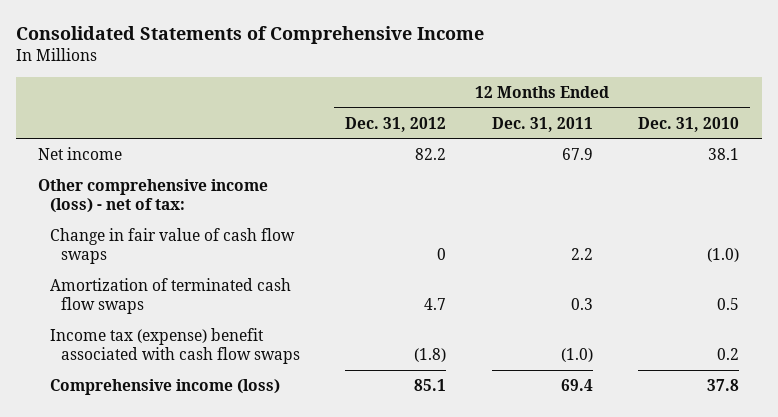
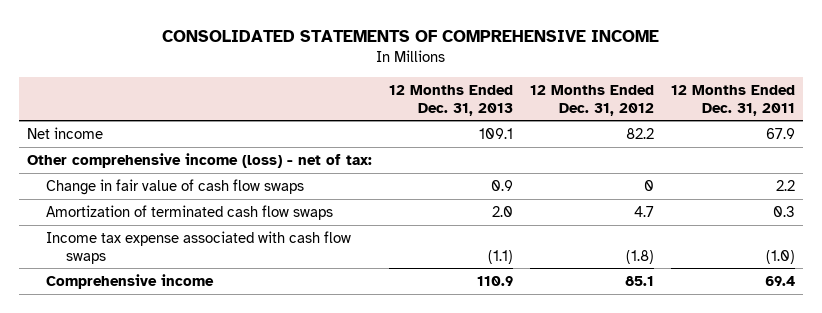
[15,26,484,45] Consolidated Statements of Comprehensive Income -> [162,29,660,42] CONSOLIDATED STATEMENTS OF COMPREHENSIVE INCOME
[638,116,740,132] Dec. 31, 2010 -> none
none -> [389,84,514,116] 12 Months Ended Dec. 31, 2013
[49,328,301,365] Income tax (expense) benefit associated with cash flow swaps -> [46,230,352,264] Income tax expense associated with cash flow swaps
[49,379,280,396] Comprehensive income (loss) -> [46,273,215,289] Comprehensive income

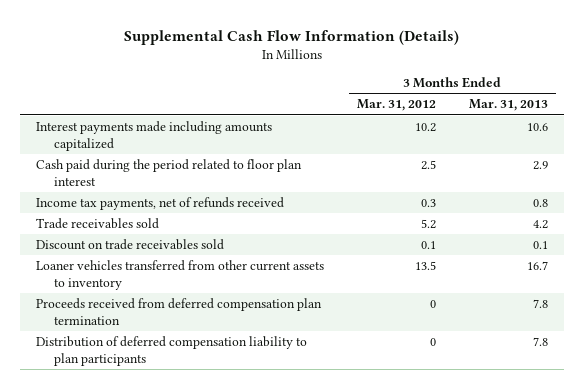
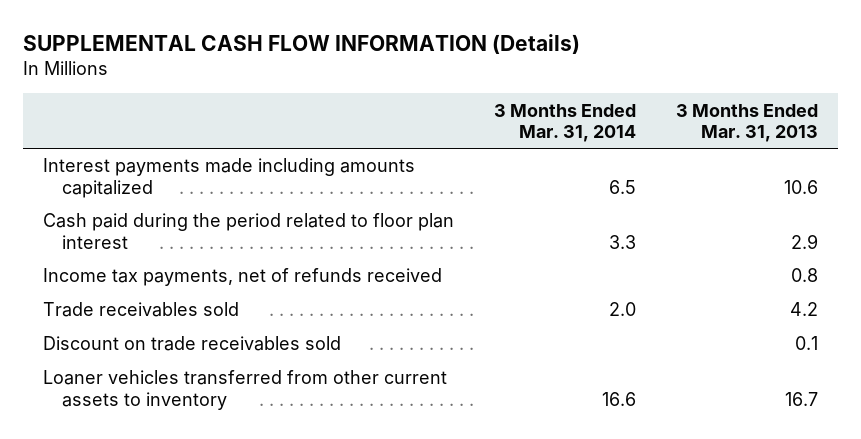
[123,29,459,45] Supplemental Cash Flow Information (Details) -> [22,33,580,54] SUPPLEMENTAL CASH FLOW INFORMATION (Details)
[356,99,436,112] Mar. 31, 2012 -> none
none -> [493,103,636,143] 3 Months Ended Mar. 31, 2014
[36,297,323,325] Proceeds received from deferred compensation plan termination -> none
[36,335,308,366] Distribution of deferred compensation liability to plan participants -> none

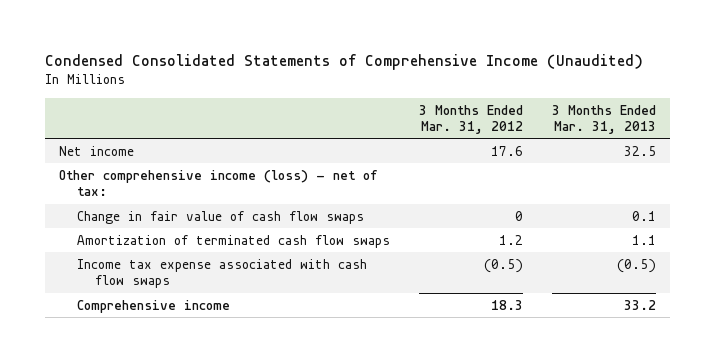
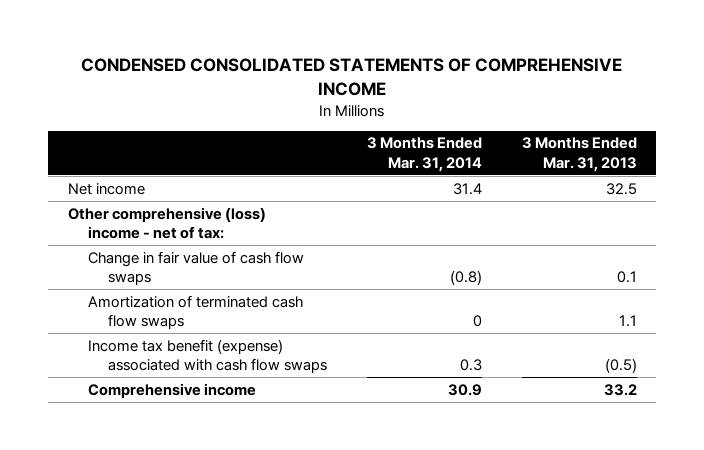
[44,53,643,70] Condensed Consolidated Statements of Comprehensive Income (Unaudited) -> [81,58,623,97] CONDENSED CONSOLIDATED STATEMENTS OF COMPREHENSIVE INCOME
[418,104,523,134] 3 Months Ended Mar. 31, 2012 -> none
none -> [367,137,483,172] 3 Months Ended Mar. 31, 2014
[59,169,378,197] Other comprehensive income (loss) - net of tax: -> [67,206,266,239] Other comprehensive (loss) income - net of tax:
[77,258,368,289] Income tax expense associated with cash flow swaps -> [88,338,328,373] Income tax benefit (expense) associated with cash flow swaps

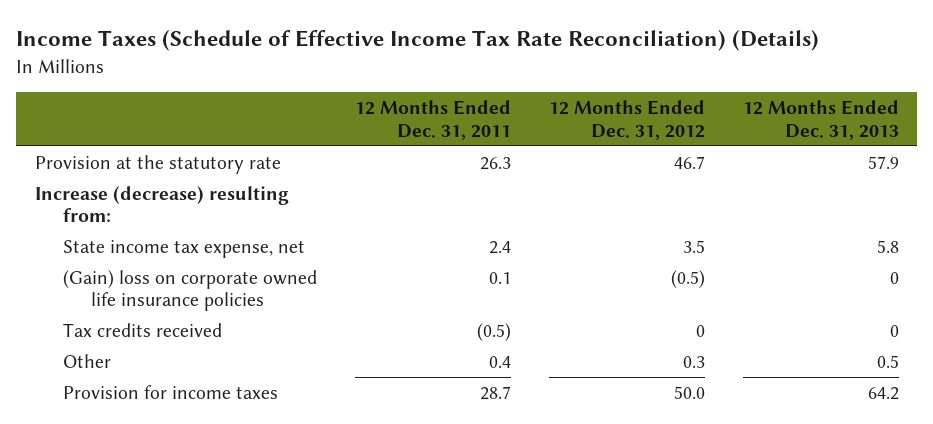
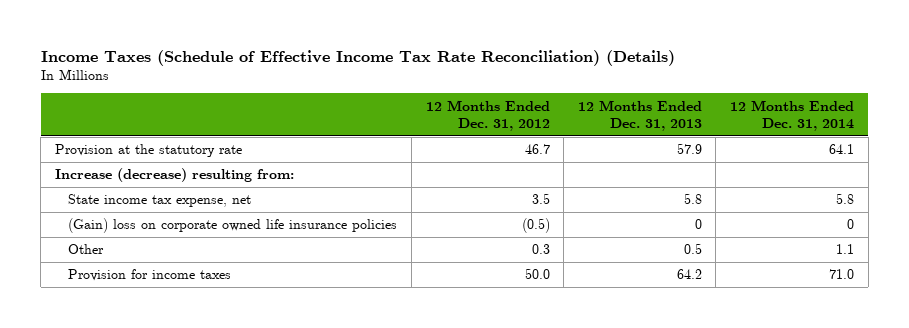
[354,99,511,140] 12 Months Ended Dec. 31, 2011 -> none
none -> [730,99,855,131] 12 Months Ended Dec. 31, 2014
[62,322,222,337] Tax credits received -> none

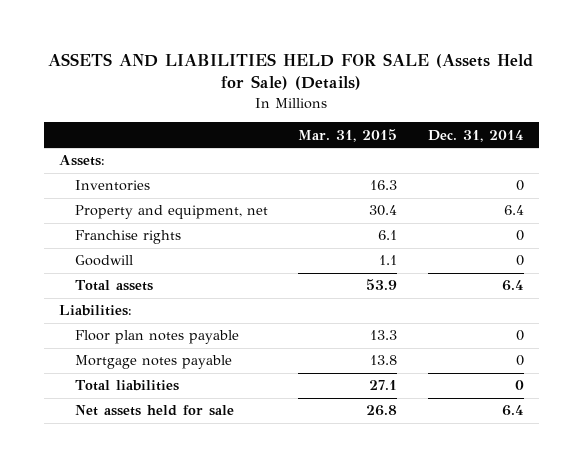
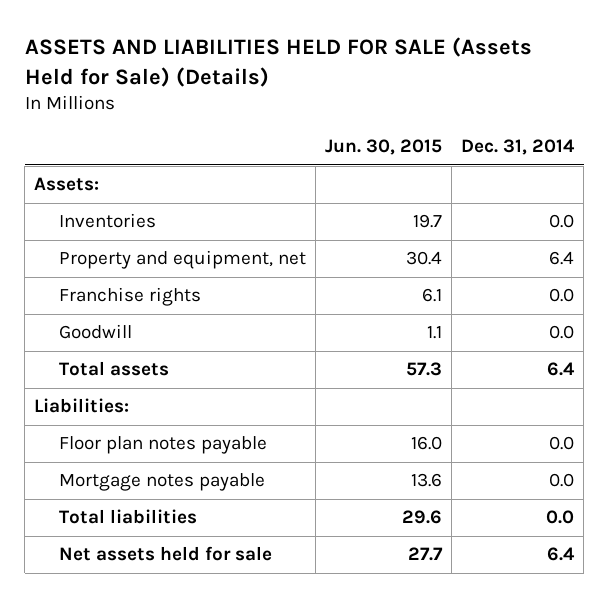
[298,128,398,142] Mar. 31, 2015 -> none
none -> [324,139,442,156] Jun. 30, 2015
[515,180,524,192] 0 -> [548,214,574,229] 0.0
[515,230,524,242] 0 -> [548,288,574,303] 0.0
[515,255,524,267] 0 -> [548,325,574,340] 0.0
[515,330,524,342] 0 -> [548,436,574,451] 0.0
[515,355,524,367] 0 -> [548,473,574,488] 0.0
[514,380,524,391] 0 -> [545,510,574,525] 0.0

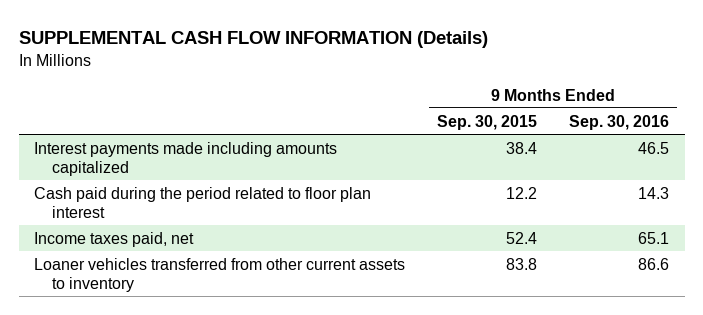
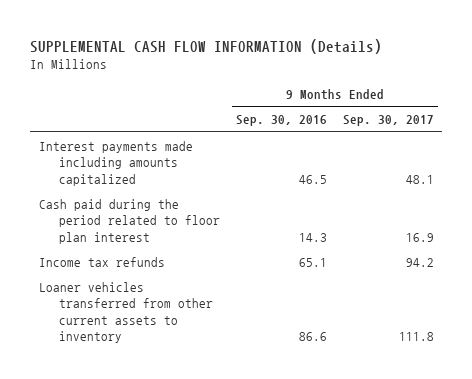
[437,114,538,130] Sep. 30, 2015 -> none
none -> [342,115,434,127] Sep. 30, 2017
[34,231,195,247] Income taxes paid, net -> [38,256,165,267] Income tax refunds

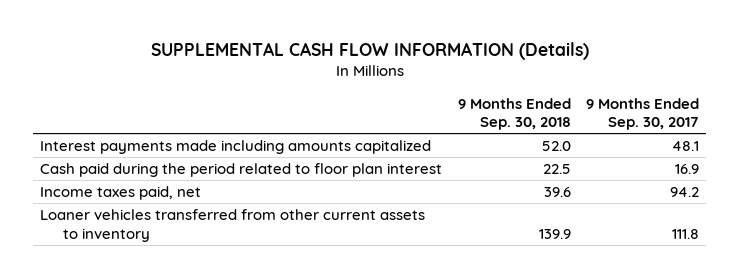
[235,115,327,127] Sep. 30, 2016 -> none
none -> [457,97,571,131] 9 Months Ended Sep. 30, 2018
[38,256,165,267] Income tax refunds -> [40,186,202,201] Income taxes paid, net

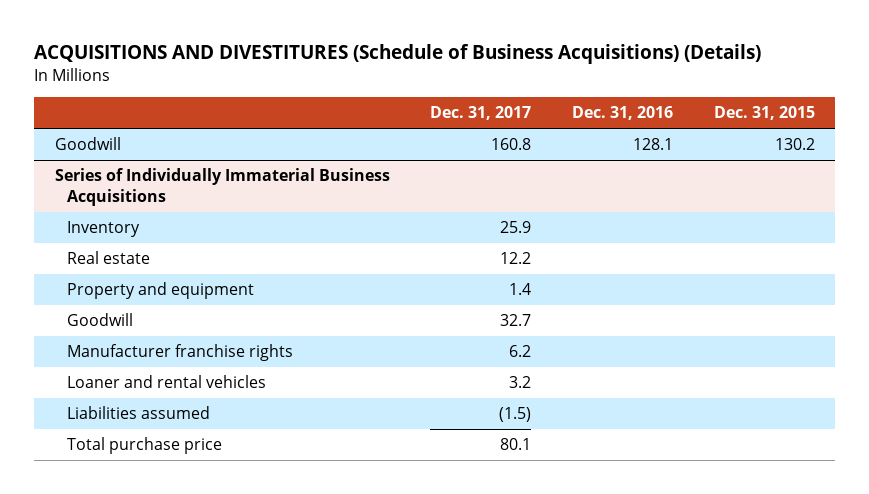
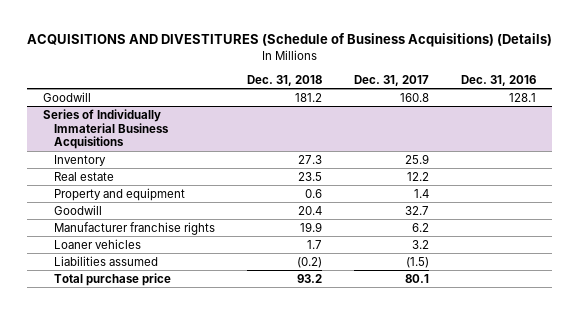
[713,106,815,121] Dec. 31, 2015 -> none
none -> [247,74,323,86] Dec. 31, 2018
[66,375,266,389] Loaner and rental vehicles -> [54,238,142,249] Loaner vehicles

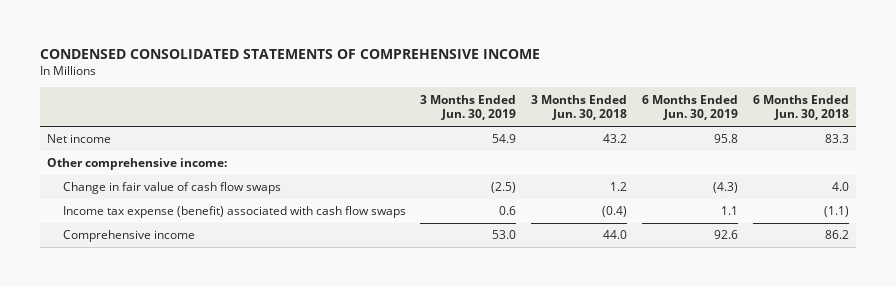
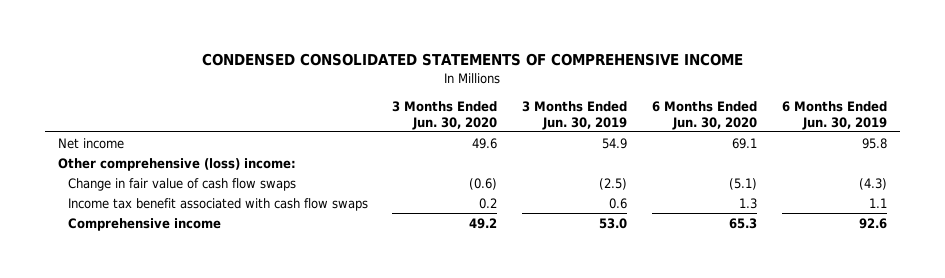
[531,94,628,121] 3 Months Ended Jun. 30, 2018 -> none
[752,94,849,121] 6 Months Ended Jun. 30, 2018 -> none
none -> [392,100,498,130] 3 Months Ended Jun. 30, 2020
none -> [652,100,758,130] 6 Months Ended Jun. 30, 2020
[47,158,228,171] Other comprehensive income: -> [57,157,296,171] Other comprehensive (loss) income:
[62,206,406,219] Income tax expense (benefit) associated with cash flow swaps -> [67,197,368,211] Income tax benefit associated with cash flow swaps

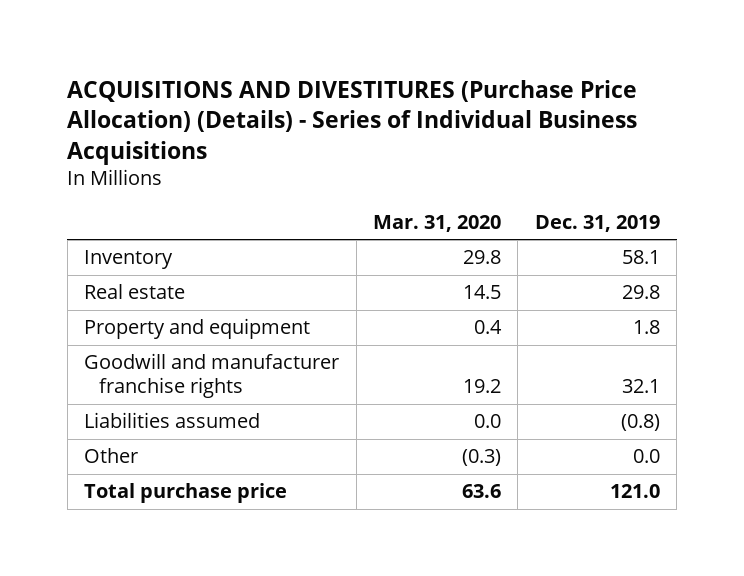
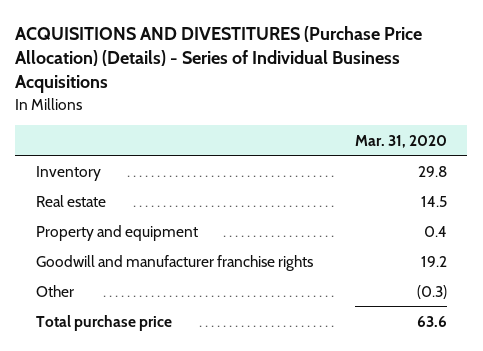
[534,215,660,233] Dec. 31, 2019 -> none
[84,412,261,429] Liabilities assumed -> none

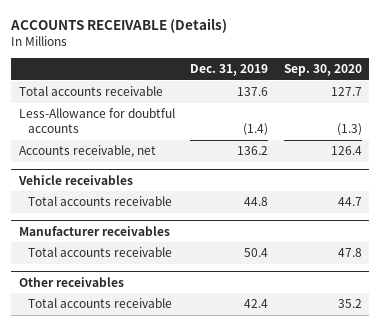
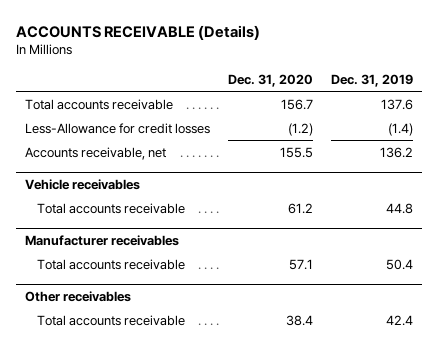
[283,64,362,77] Sep. 30, 2020 -> none
none -> [228,74,314,88] Dec. 31, 2020
[18,108,175,134] Less-Allowance for doubtful accounts -> [25,122,211,134] Less-Allowance for credit losses

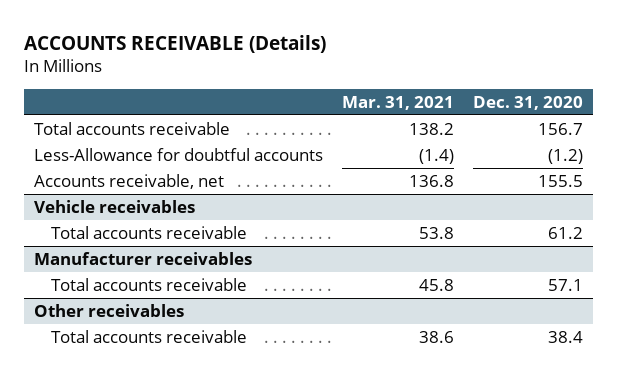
[331,74,414,88] Dec. 31, 2019 -> none
none -> [342,95,455,110] Mar. 31, 2021
[25,122,211,134] Less-Allowance for credit losses -> [33,147,323,161] Less-Allowance for doubtful accounts

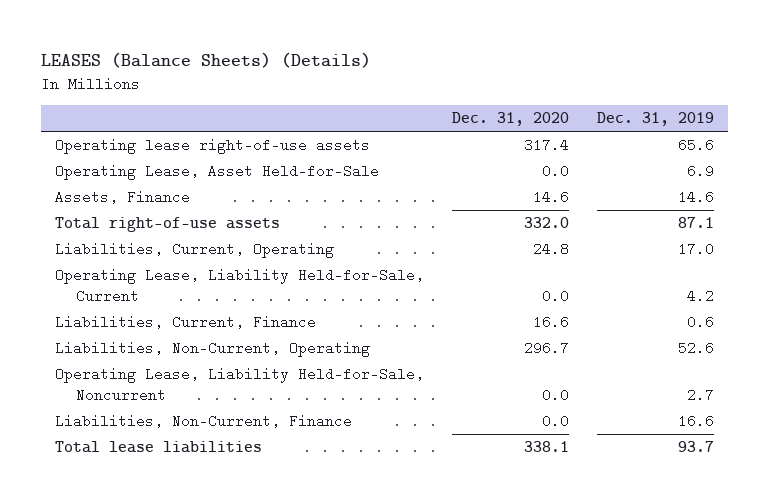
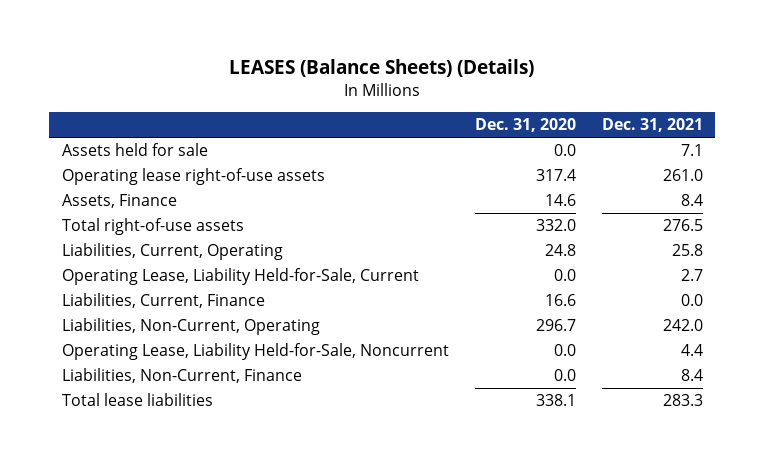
[596,112,714,127] Dec. 31, 2019 -> none
none -> [601,118,703,133] Dec. 31, 2021
none -> [62,143,209,157] Assets held for sale
[55,164,380,181] Operating Lease, Asset Held-for-Sale -> none

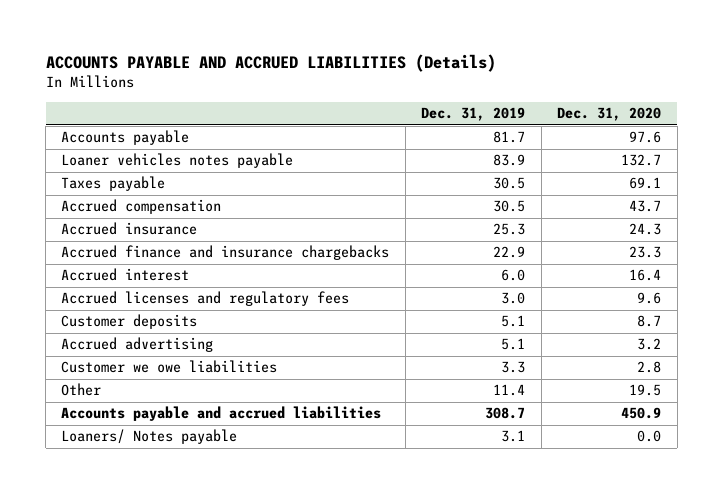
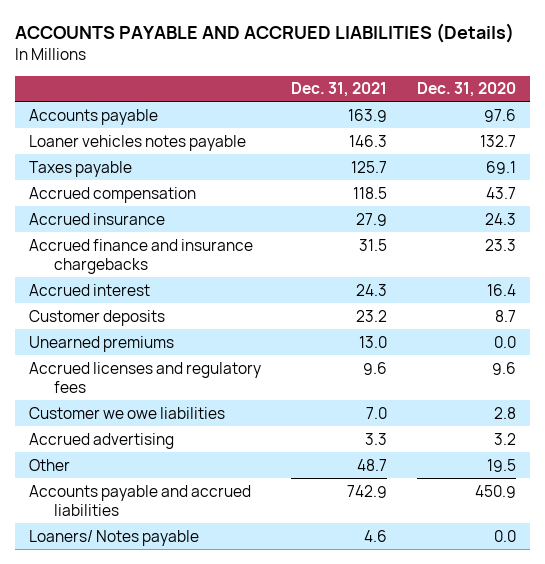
[421,107,526,122] Dec. 31, 2019 -> none
none -> [291,82,388,98] Dec. 31, 2021
none -> [29,335,175,352] Unearned premiums
[61,291,350,307] Accrued licenses and regulatory fees -> [29,361,262,393] Accrued licenses and regulatory fees
[61,337,214,353] Accrued advertising -> [29,432,175,449] Accrued advertising

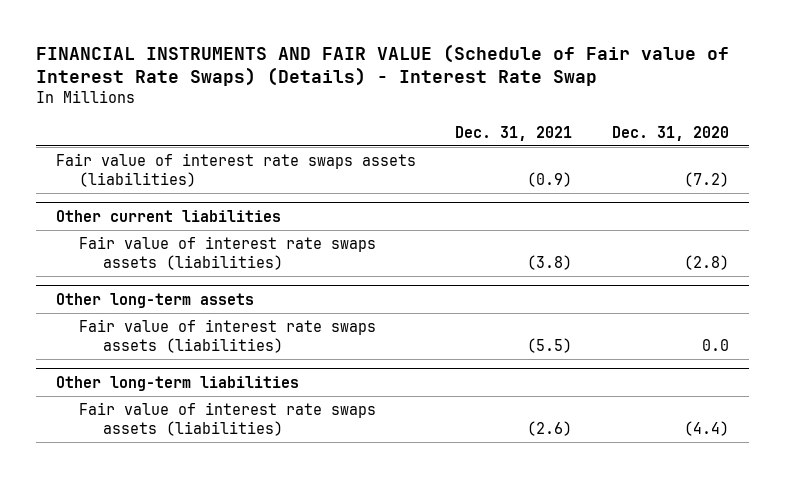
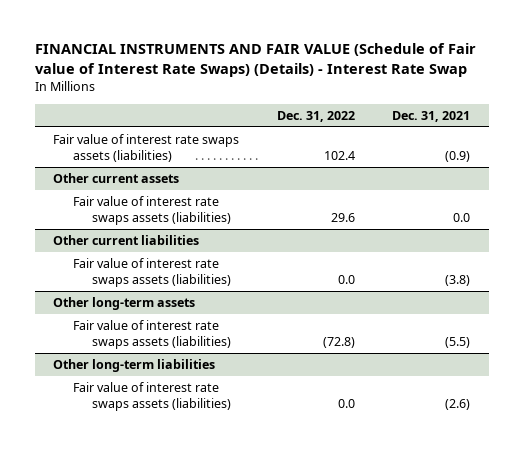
[611,125,729,141] Dec. 31, 2020 -> none
none -> [276,110,355,122] Dec. 31, 2022
none -> [53,173,180,184] Other current assets
none -> [72,196,232,225] Fair value of interest rate swaps assets (liabilities)

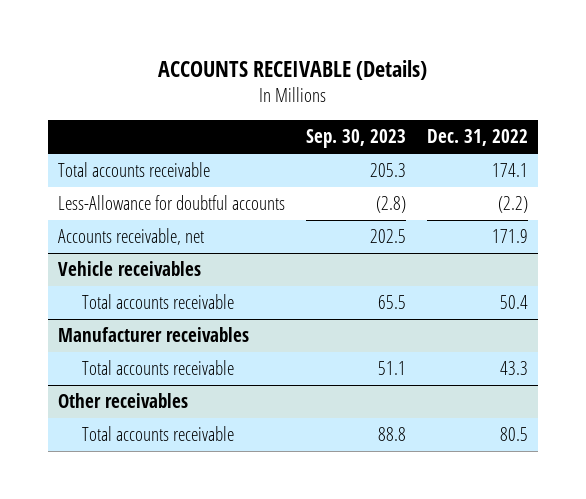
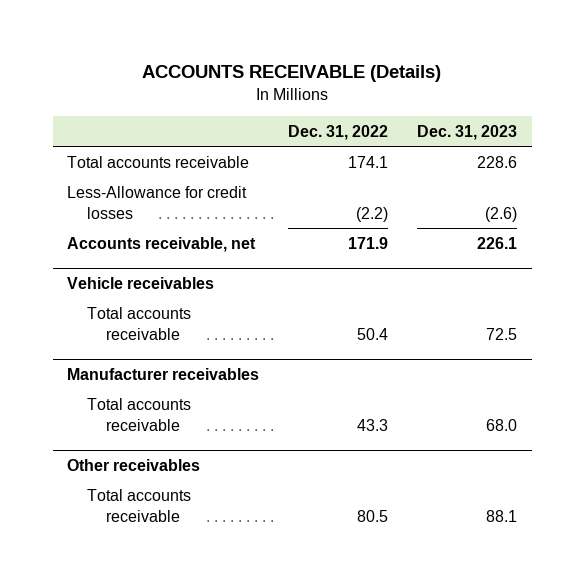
[305,129,406,149] Sep. 30, 2023 -> none
none -> [417,124,518,140] Dec. 31, 2023
[58,195,286,211] Less-Allowance for doubtful accounts -> [67,185,248,219] Less-Allowance for credit losses

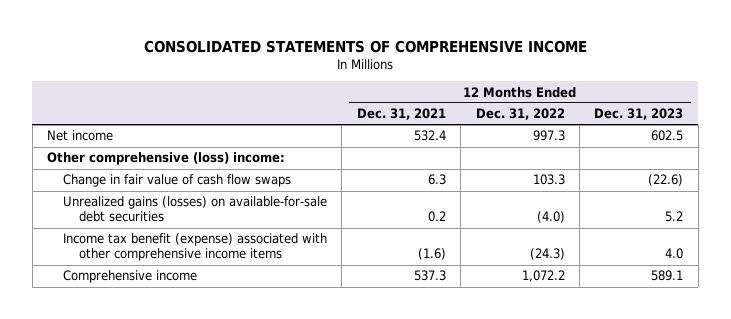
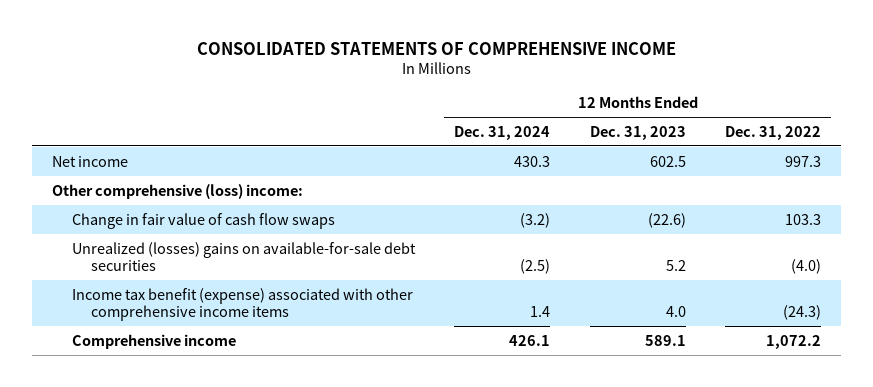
[356,108,446,121] Dec. 31, 2021 -> none
none -> [454,125,551,140] Dec. 31, 2024
[63,196,328,223] Unrealized gains (losses) on available-for-sale debt securities -> [71,241,416,271] Unrealized (losses) gains on available-for-sale debt securities

